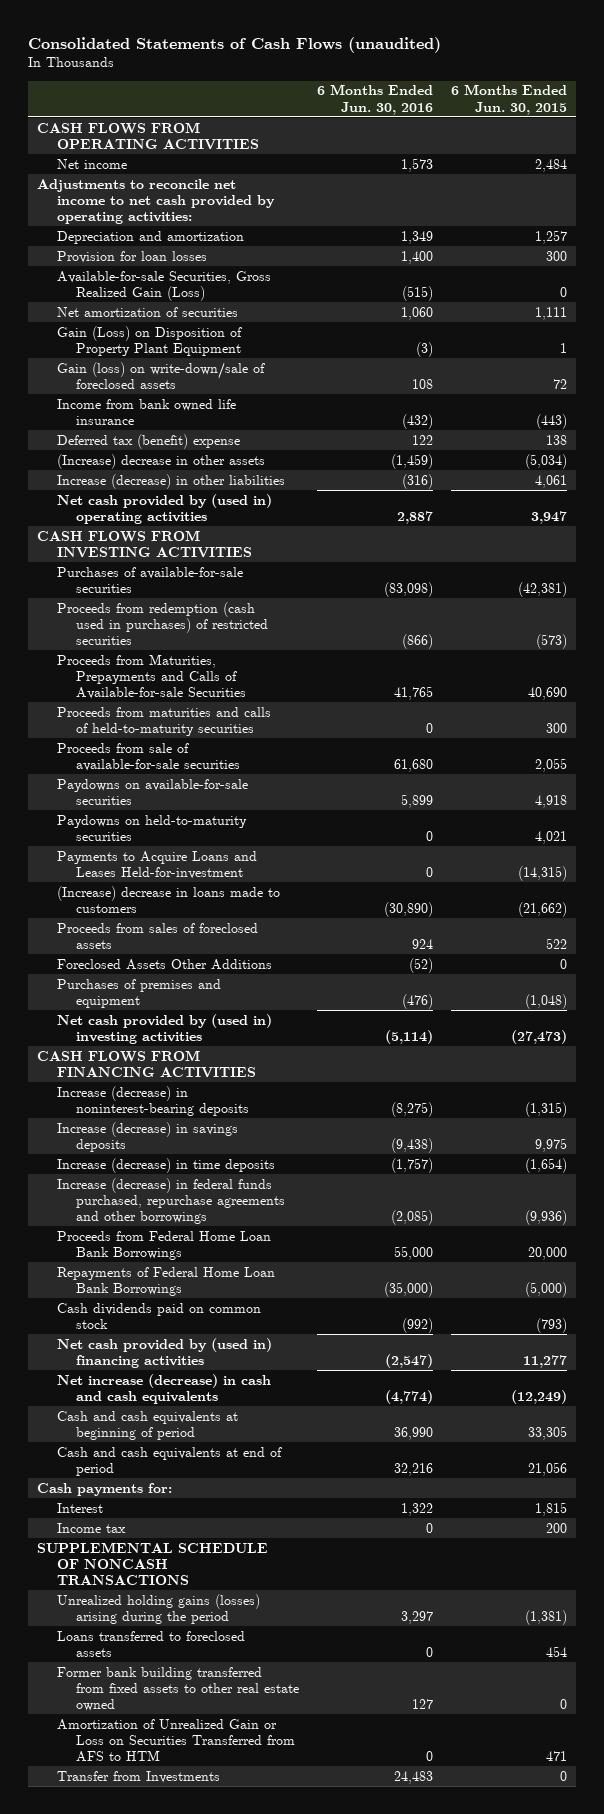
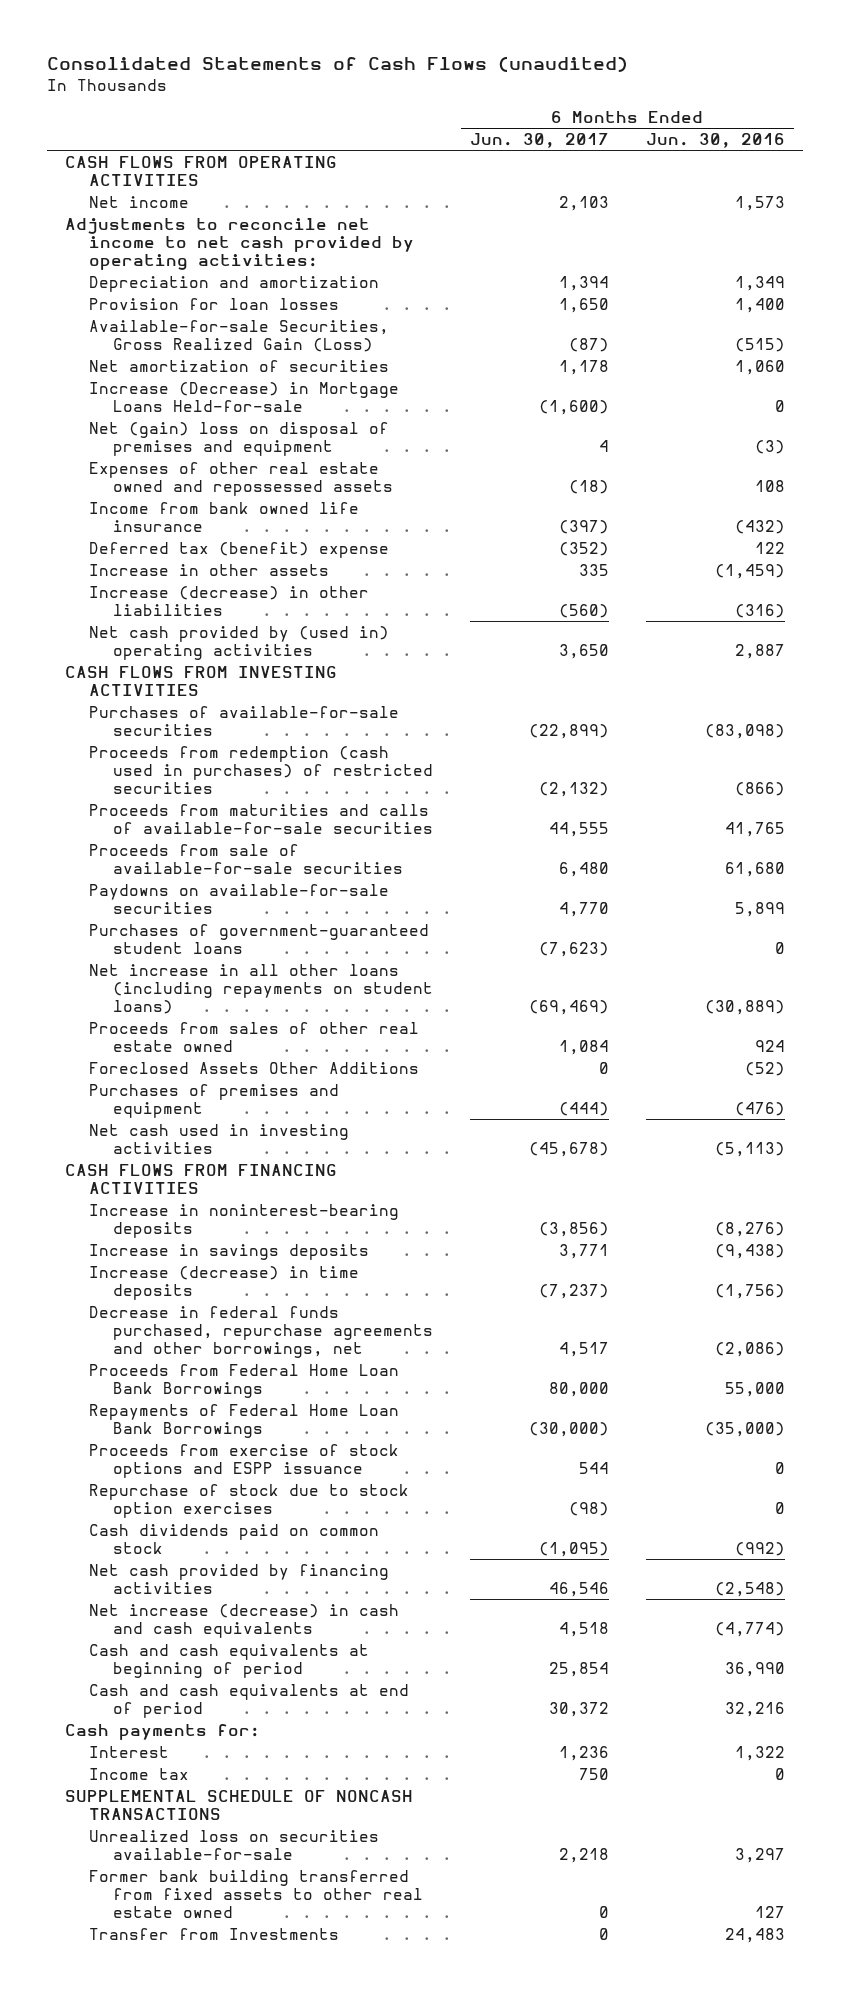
[450,84,567,115] 6 Months Ended Jun. 30, 2015 -> none
none -> [469,133,609,149] Jun. 30, 2017
none -> [89,381,400,412] Increase (Decrease) in Mortgage Loans Held-for-sale
[56,325,242,356] Gain (Loss) on Disposition of Property Plant Equipment -> [89,421,390,456] Net (gain) loss on disposal of premises and equipment
[56,361,265,389] Gain (loss) on write-down/sale of foreclosed assets -> [89,461,394,496] Expenses of other real estate owned and repossessed assets
[56,453,265,469] (Increase) decrease in other assets -> [89,563,330,576] Increase in other assets
[56,706,271,736] Proceeds from maturities and calls of held-to-maturity securities -> none
[56,653,246,699] Proceeds from Maturities, Prepayments and Calls of Available-for-sale Securities -> [89,803,434,834] Proceeds from maturities and calls of available-for-sale securities
[56,814,247,841] Paydowns on held-to-maturity securities -> none
[56,850,257,879] Payments to Acquire Loans and Leases Held-for-investment -> [89,923,430,954] Purchases of government-guaranteed student loans
[56,885,280,913] (Increase) decrease in loans made to customers -> [89,963,434,1014] Net increase in all other loans (including repayments on student loans)
[383,901,433,917] (30,890) -> [704,999,785,1015] (30,889)
[56,922,258,949] Proceeds from sales of foreclosed assets -> [89,1021,420,1052] Proceeds from sales of other real estate owned
[56,1013,272,1044] Net cash provided by (used in) investing activities -> [89,1123,350,1154] Net cash used in investing activities
[384,1029,433,1044] (5,114) -> [714,1141,785,1157] (5,113)
[56,1085,249,1116] Increase (decrease) in noninterest-bearing deposits -> [89,1203,400,1238] Increase in noninterest-bearing deposits
[390,1101,433,1117] (8,275) -> [714,1221,785,1237] (8,276)
[56,1121,238,1152] Increase (decrease) in savings deposits -> [89,1243,370,1260] Increase in savings deposits
[390,1157,433,1173] (1,757) -> [714,1283,785,1299] (1,756)
[56,1177,285,1224] Increase (decrease) in federal funds purchased, repurchase agreements and other borrowings -> [89,1305,434,1358] Decrease in federal funds purchased, repurchase agreements and other borrowings, net
[390,1209,433,1225] (2,085) -> [714,1341,785,1357] (2,086)
none -> [89,1443,400,1478] Proceeds from exercise of stock options and ESPP issuance
none -> [89,1483,410,1518] Repurchase of stock due to stock option exercises
[56,1337,272,1368] Net cash provided by (used in) financing activities -> [89,1563,390,1594] Net cash provided by financing activities
[384,1353,433,1368] (2,547) -> [714,1581,785,1597] (2,548)
[56,1630,245,1657] Loans transferred to foreclosed assets -> none
[56,1593,260,1624] Unrealized holding gains (losses) arising during the period -> [89,1829,380,1860] Unrealized loss on securities available-for-sale
[56,1718,295,1762] Amortization of Unrealized Gain or Loss on Securities Transferred from AFS to HTM -> none

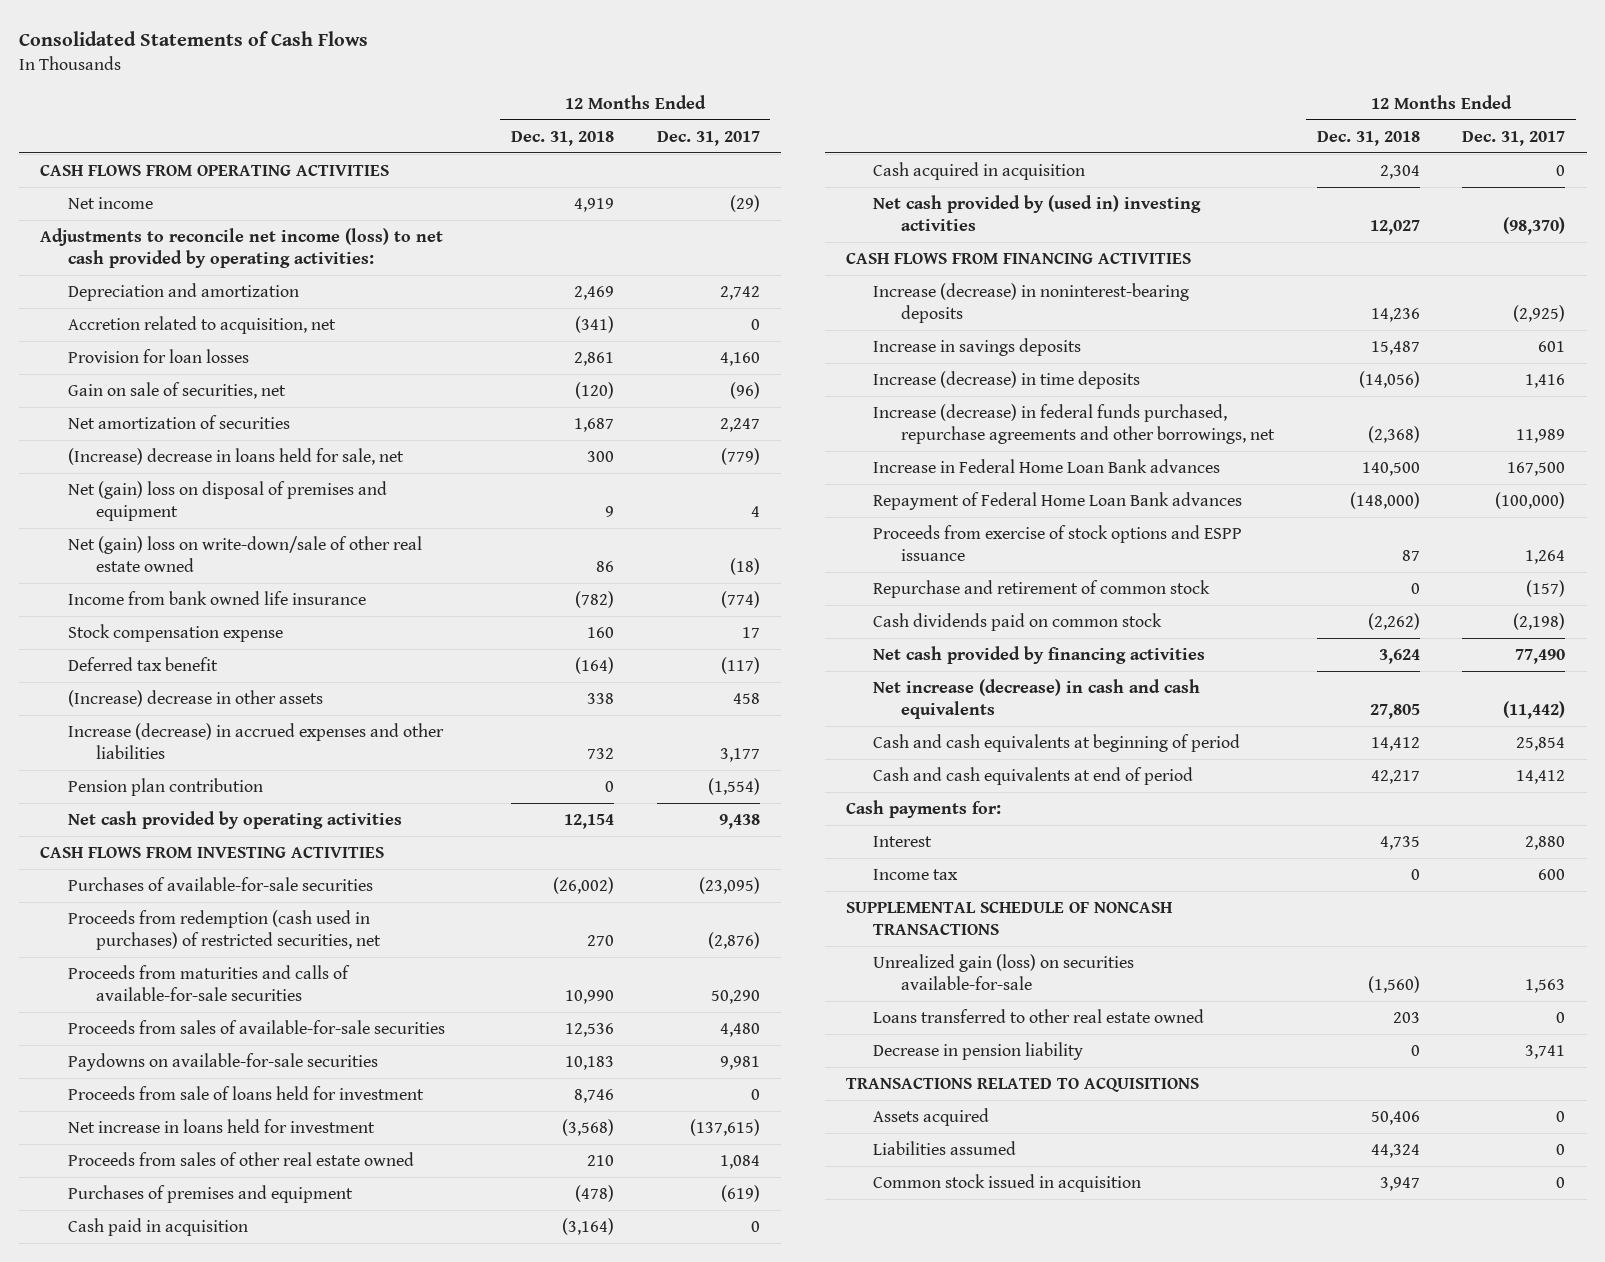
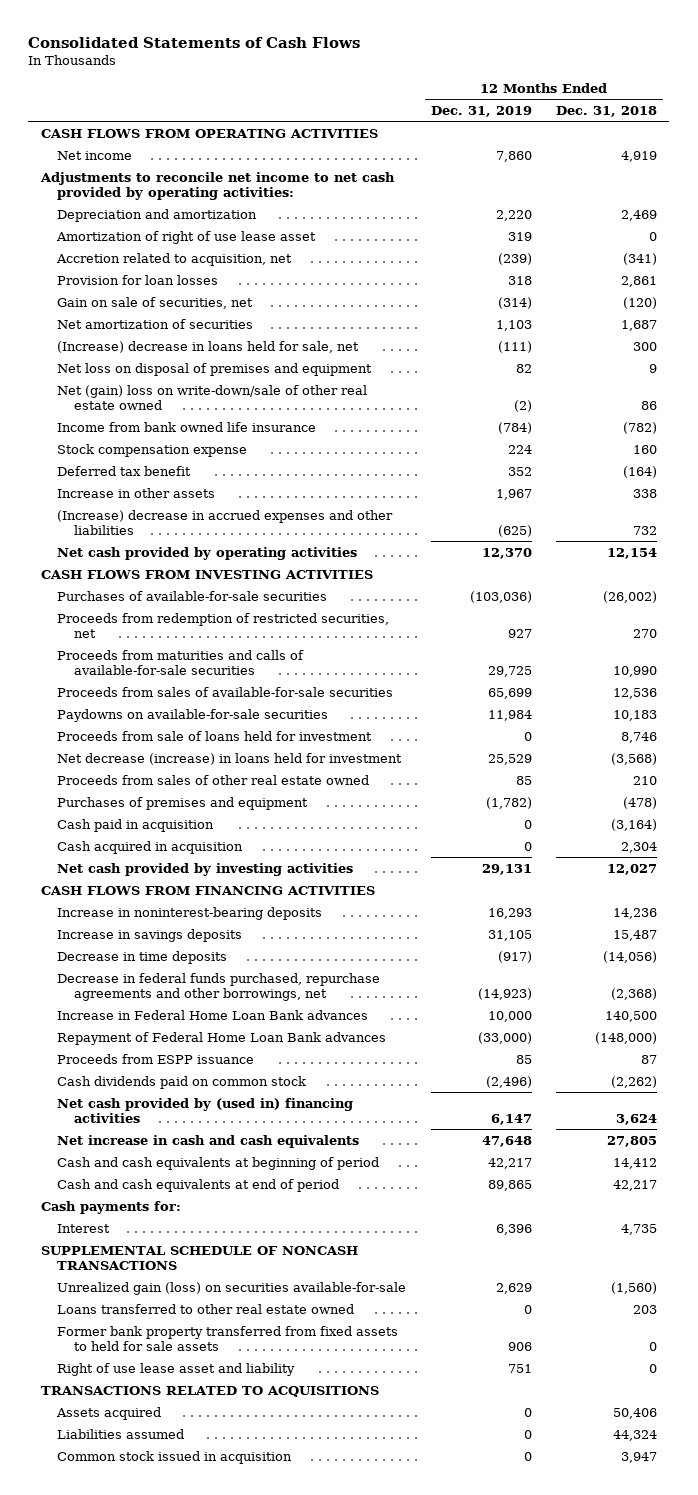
[656,130,760,146] Dec. 31, 2017 -> none
none -> [430,106,532,118] Dec. 31, 2019
[40,227,444,269] Adjustments to reconcile net income (loss) to net cash provided by operating activities: -> [39,171,395,201] Adjustments to reconcile net income to net cash provided by operating activities:
none -> [56,230,317,244] Amortization of right of use lease asset
[67,480,387,522] Net (gain) loss on disposal of premises and equipment -> [57,362,373,376] Net loss on disposal of premises and equipment
[67,777,263,796] Pension plan contribution -> none
[67,689,323,707] (Increase) decrease in other assets -> [57,487,216,498] Increase in other assets
[67,722,444,760] Increase (decrease) in accrued expenses and other liabilities -> [57,509,394,536] (Increase) decrease in accrued expenses and other liabilities
[67,909,381,951] Proceeds from redemption (cash used in purchases) of restricted securities, net -> [57,612,390,639] Proceeds from redemption of restricted securities, net
[67,1118,375,1133] Net increase in loans held for investment -> [57,752,403,765] Net decrease (increase) in loans held for investment
[873,194,1202,232] Net cash provided by (used in) investing activities -> [57,862,354,876] Net cash provided by investing activities
[873,282,1190,324] Increase (decrease) in noninterest-bearing deposits -> [57,906,323,920] Increase in noninterest-bearing deposits
[873,370,1141,389] Increase (decrease) in time deposits -> [57,950,228,964] Decrease in time deposits
[873,403,1276,445] Increase (decrease) in federal funds purchased, repurchase agreements and other borrowings, net -> [57,972,381,1002] Decrease in federal funds purchased, repurchase agreements and other borrowings, net
[873,579,1211,598] Repurchase and retirement of common stock -> none
[873,524,1243,562] Proceeds from exercise of stock options and ESPP issuance -> [57,1053,255,1064] Proceeds from ESPP issuance
[873,645,1206,664] Net cash provided by financing activities -> [57,1097,354,1124] Net cash provided by (used in) financing activities
[873,678,1201,720] Net increase (decrease) in cash and cash equivalents -> [57,1134,360,1148] Net increase in cash and cash equivalents
[873,868,959,880] Income tax -> none
[873,1041,1084,1060] Decrease in pension liability -> none
none -> [57,1325,399,1352] Former bank property transferred from fixed assets to held for sale assets
none -> [57,1362,296,1376] Right of use lease asset and liability

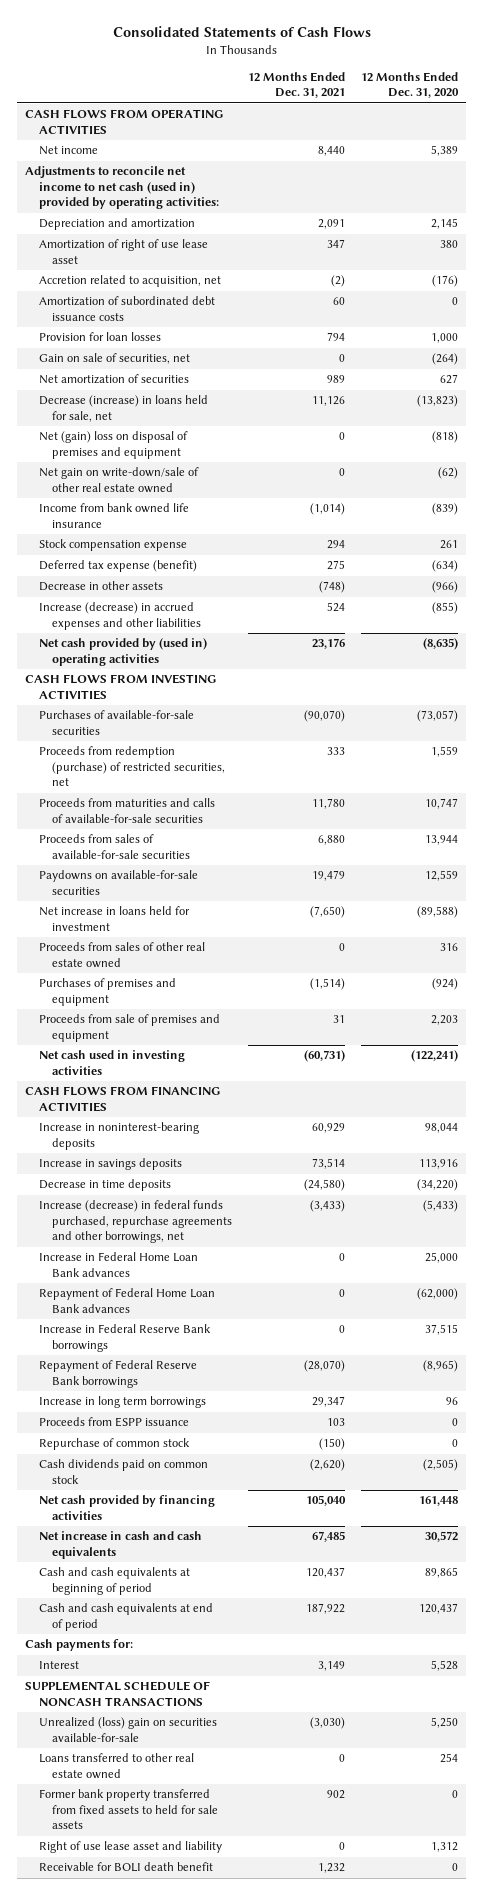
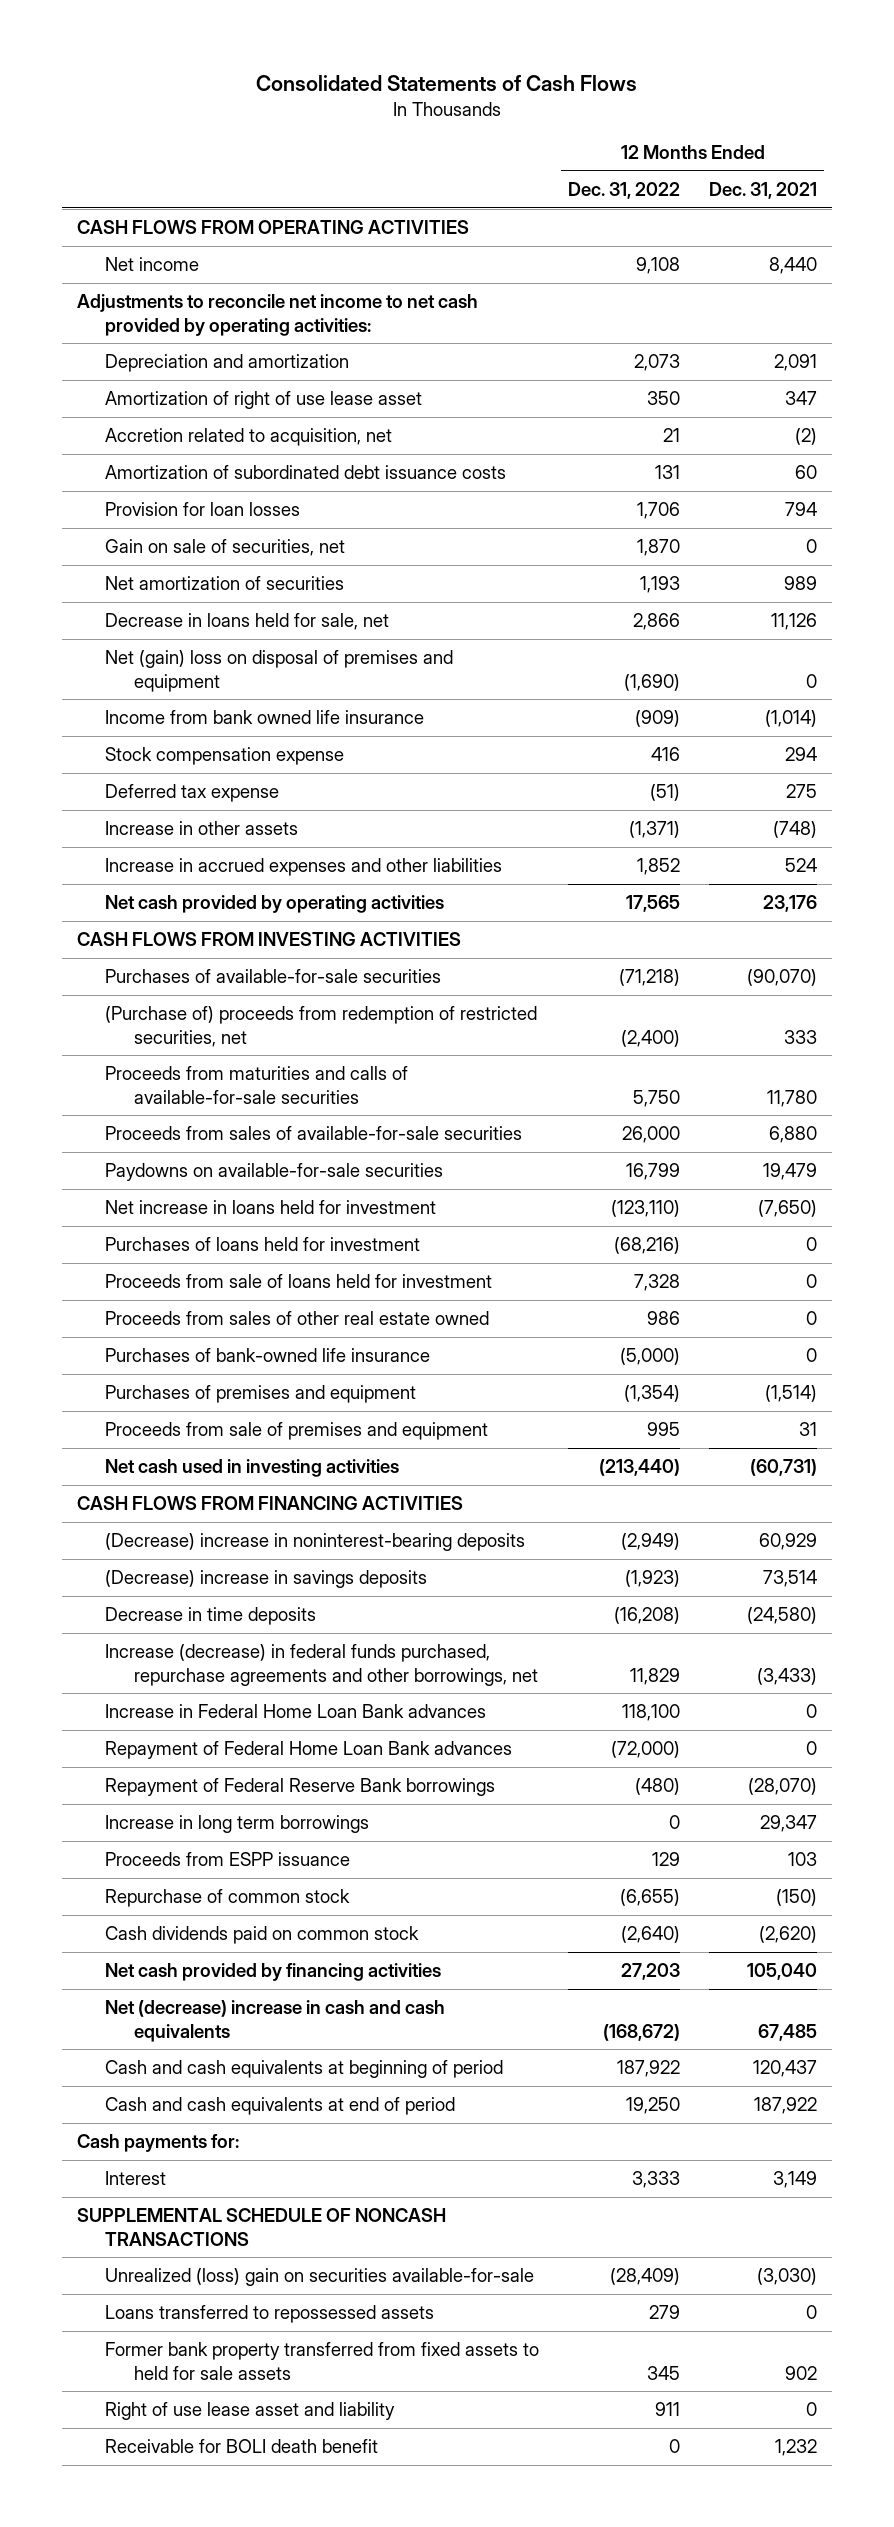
[361,71,460,99] 12 Months Ended Dec. 31, 2020 -> none
none -> [568,181,681,199] Dec. 31, 2022
[25,166,219,210] Adjustments to reconcile net income to net cash (used in) provided by operating activities: -> [76,294,478,336] Adjustments to reconcile net income to net cash provided by operating activities:
[38,395,208,422] Decrease (increase) in loans held for sale, net -> [105,613,390,631] Decrease in loans held for sale, net
[38,467,199,493] Net gain on write-down/sale of other real estate owned -> none
[38,560,197,573] Deferred tax expense (benefit) -> [105,784,280,803] Deferred tax expense
[38,581,163,592] Decrease in other assets -> [105,821,299,836] Increase in other assets
[38,602,201,630] Increase (decrease) in accrued expenses and other liabilities -> [105,858,503,877] Increase in accrued expenses and other liabilities
[38,638,207,666] Net cash provided by (used in) operating activities -> [105,895,445,914] Net cash provided by operating activities
[38,746,225,787] Proceeds from redemption (purchase) of restricted securities, net -> [105,1006,538,1047] (Purchase of) proceeds from redemption of restricted securities, net
none -> [105,1237,421,1252] Purchases of loans held for investment
none -> [105,1274,493,1289] Proceeds from sale of loans held for investment
none -> [105,1348,431,1363] Purchases of bank-owned life insurance
[38,1122,199,1150] Increase in noninterest-bearing deposits -> [105,1533,526,1552] (Decrease) increase in noninterest-bearing deposits
[38,1158,182,1171] Increase in savings deposits -> [105,1570,428,1589] (Decrease) increase in savings deposits
[38,1324,211,1352] Increase in Federal Reserve Bank borrowings -> none
[38,1531,202,1559] Net increase in cash and cash equivalents -> [105,2000,446,2042] Net (decrease) increase in cash and cash equivalents
[38,1753,194,1779] Loans transferred to other real estate owned -> [105,2305,435,2324] Loans transferred to repossessed assets

